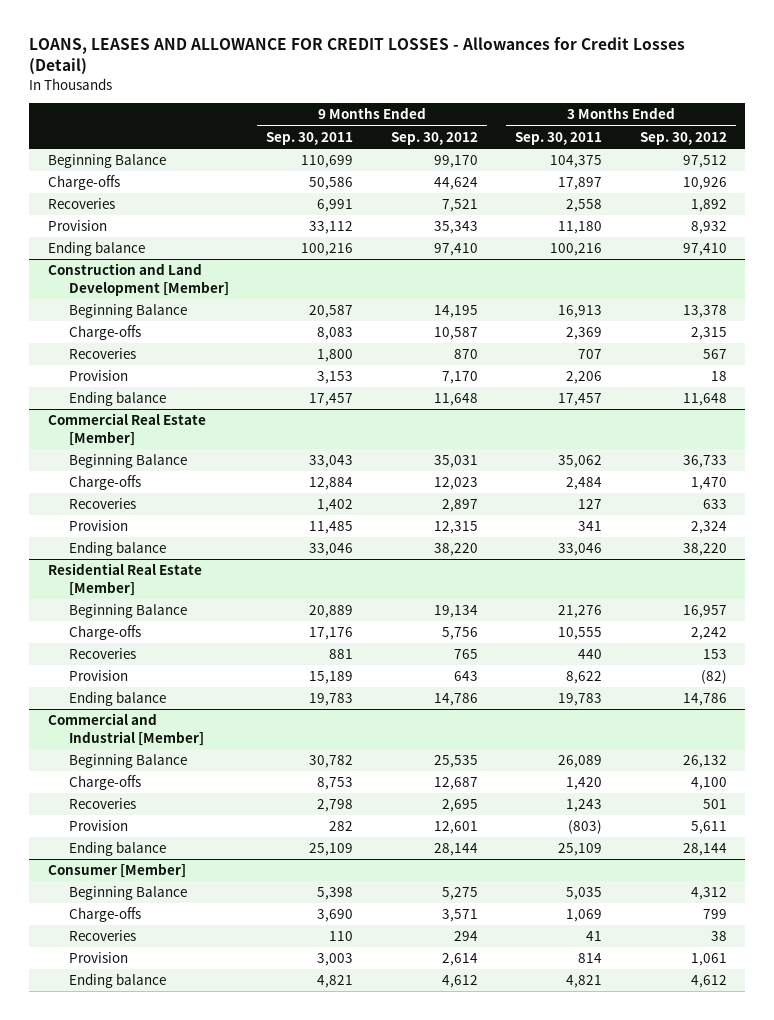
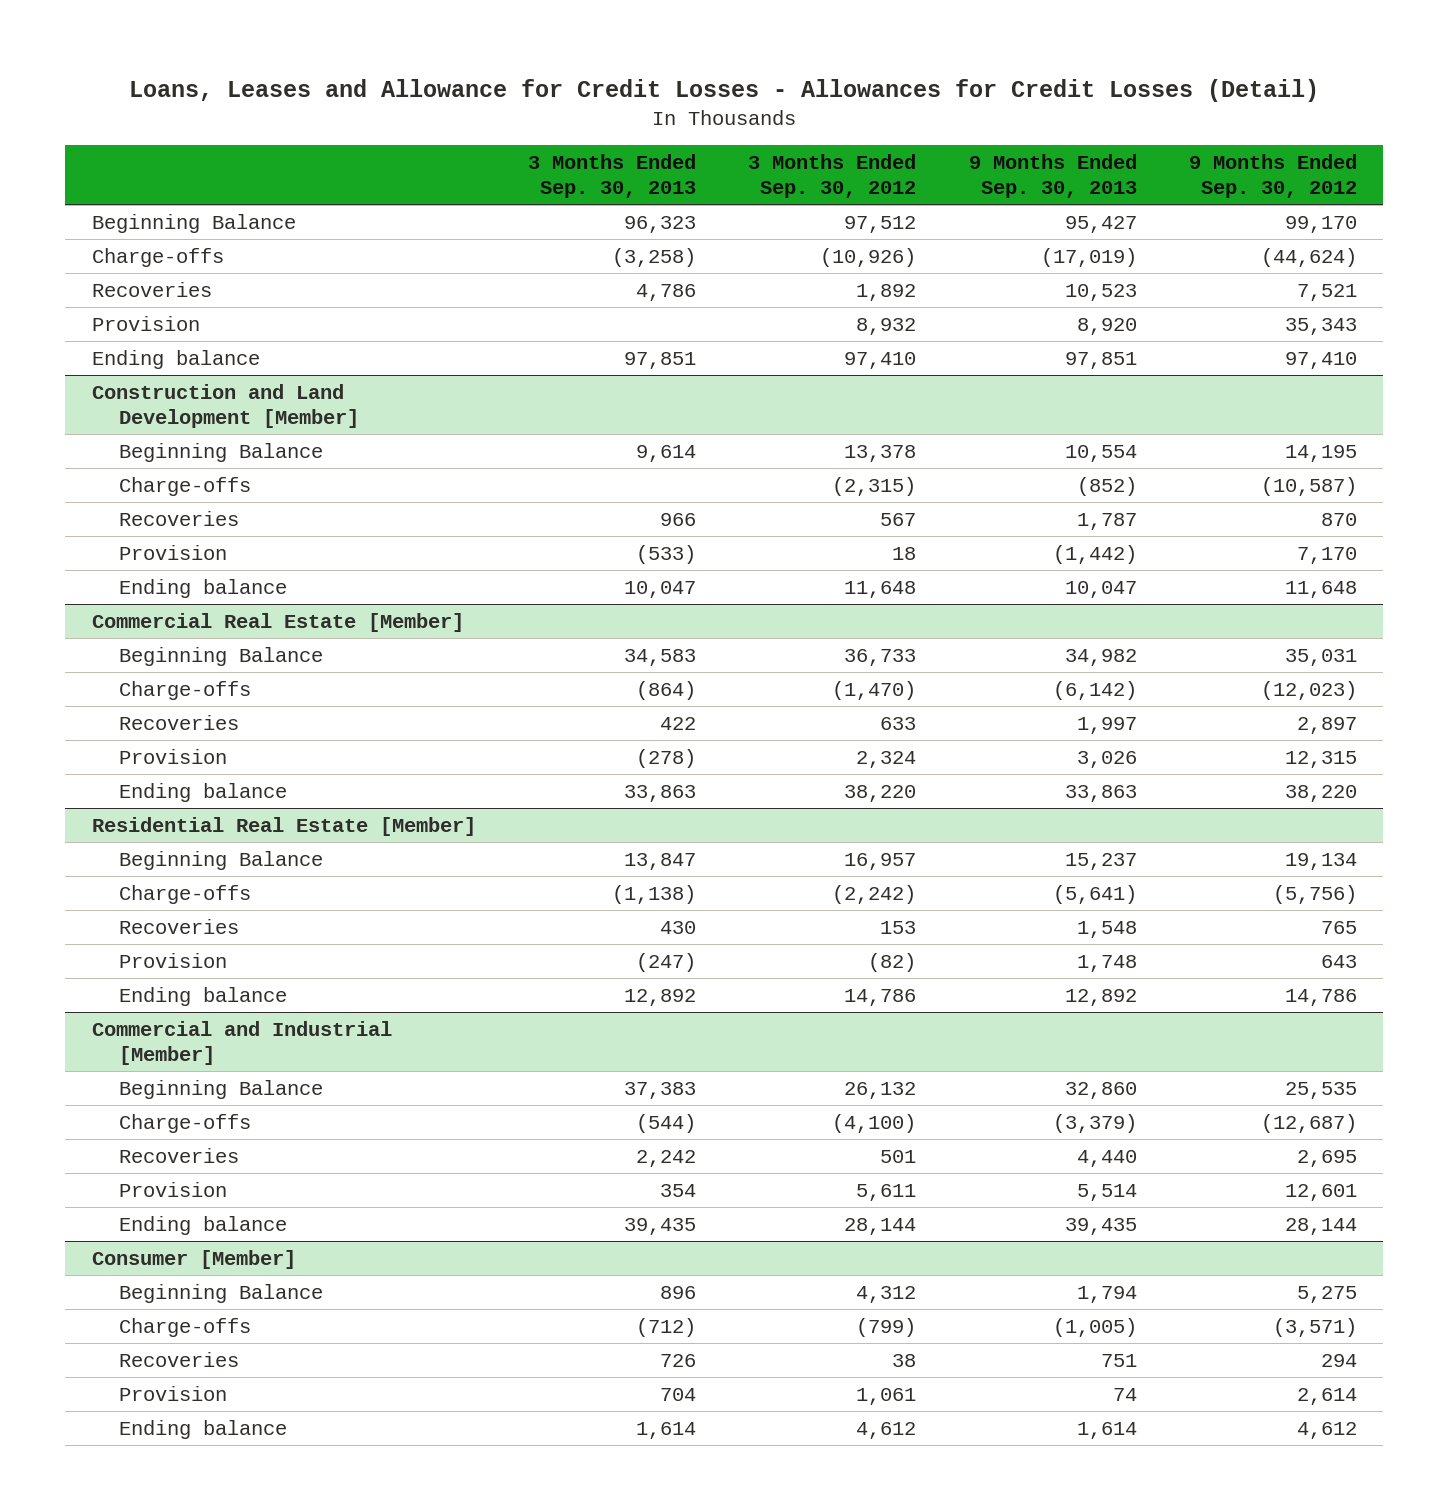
[28,37,685,76] LOANS, LEASES AND ALLOWANCE FOR CREDIT LOSSES - Allowances for Credit Losses (Detail) -> [129,79,1320,103] Loans, Leases and Allowance for Credit Losses - Allowances for Credit Losses (Detail)
[266,131,354,145] Sep. 30, 2011 -> none
[515,131,603,145] Sep. 30, 2011 -> none
none -> [527,154,696,199] 3 Months Ended Sep. 30, 2013
none -> [968,154,1137,199] 9 Months Ended Sep. 30, 2013
[433,177,478,191] 44,624 -> [1261,247,1358,267] (44,624)
[682,177,727,191] 10,926 -> [820,247,917,267] (10,926)
[433,327,478,341] 10,587 -> [1261,476,1358,496] (10,587)
[690,327,727,341] 2,315 -> [832,476,917,496] (2,315)
[433,477,478,491] 12,023 -> [1261,680,1358,700] (12,023)
[690,477,727,491] 1,470 -> [832,680,917,700] (1,470)
[441,627,478,641] 5,756 -> [1273,884,1358,904] (5,756)
[690,627,727,641] 2,242 -> [832,884,917,904] (2,242)
[433,777,478,791] 12,687 -> [1261,1113,1358,1133] (12,687)
[690,777,727,791] 4,100 -> [832,1113,917,1133] (4,100)
[441,909,478,923] 3,571 -> [1273,1317,1358,1337] (3,571)
[702,909,727,920] 799 -> [856,1317,917,1337] (799)

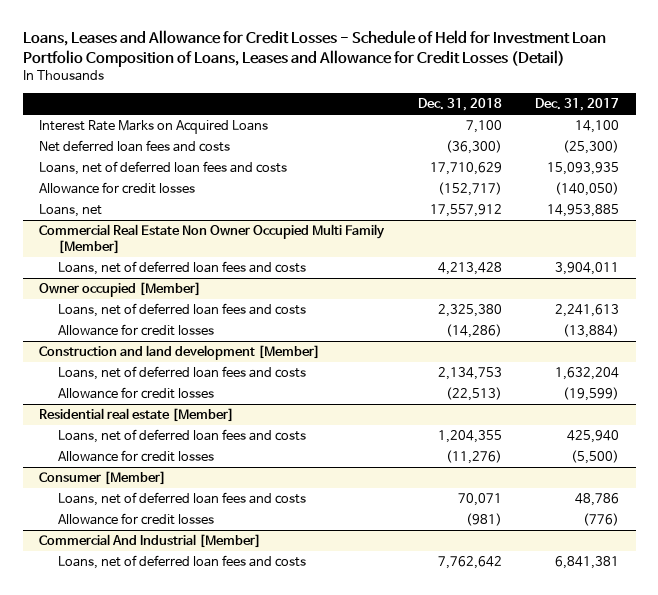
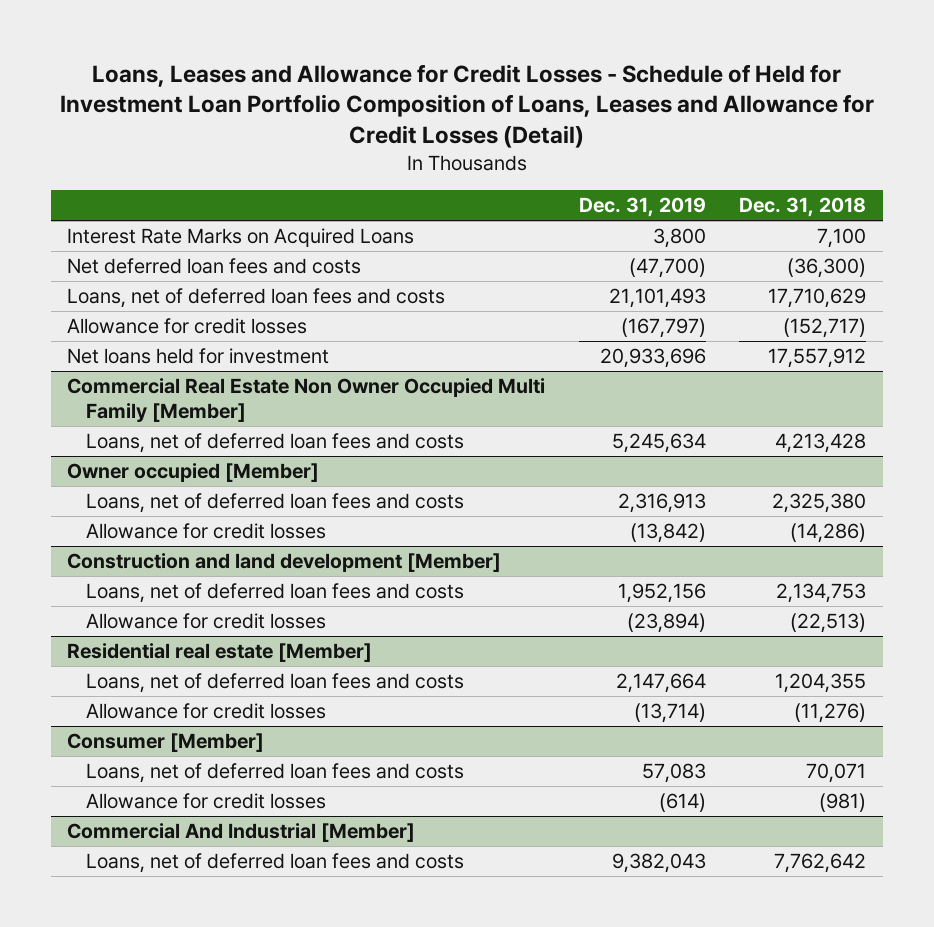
[534,98,619,112] Dec. 31, 2017 -> none
none -> [578,197,706,218] Dec. 31, 2019
[39,204,103,218] Loans, net -> [67,348,330,365] Net loans held for investment

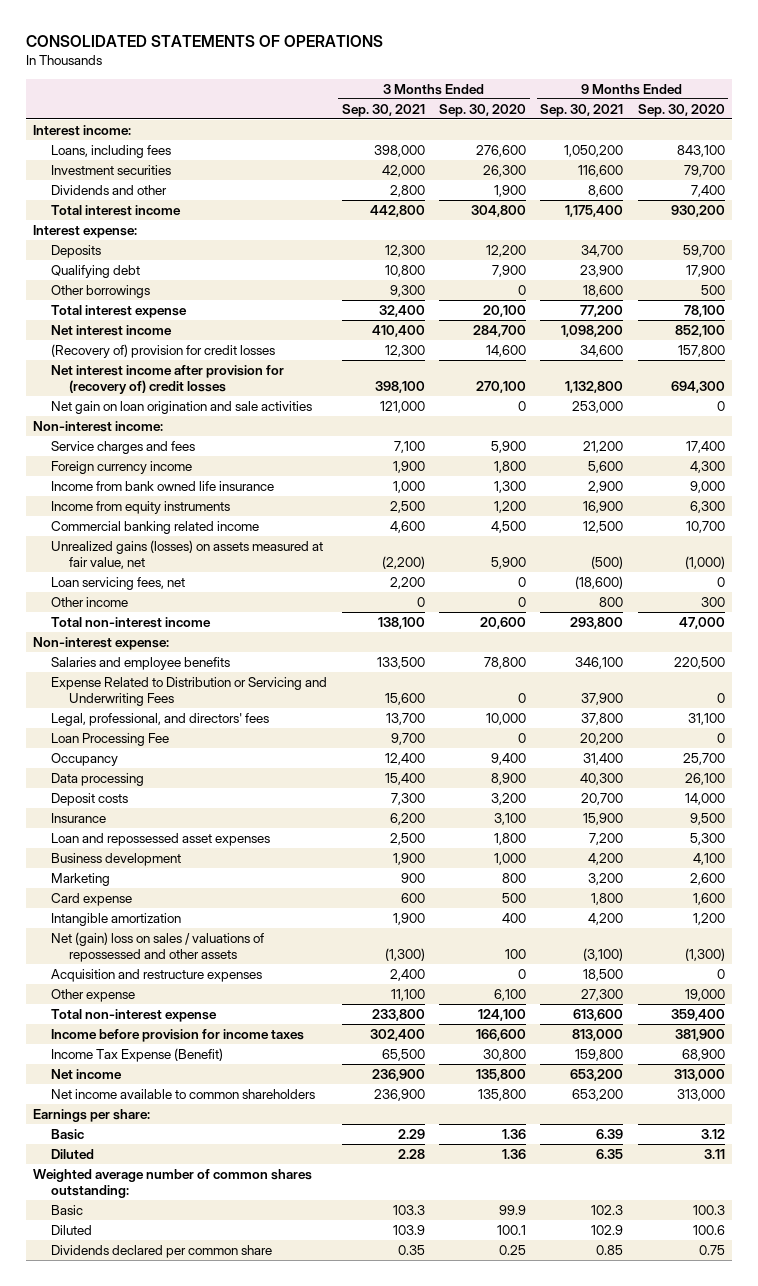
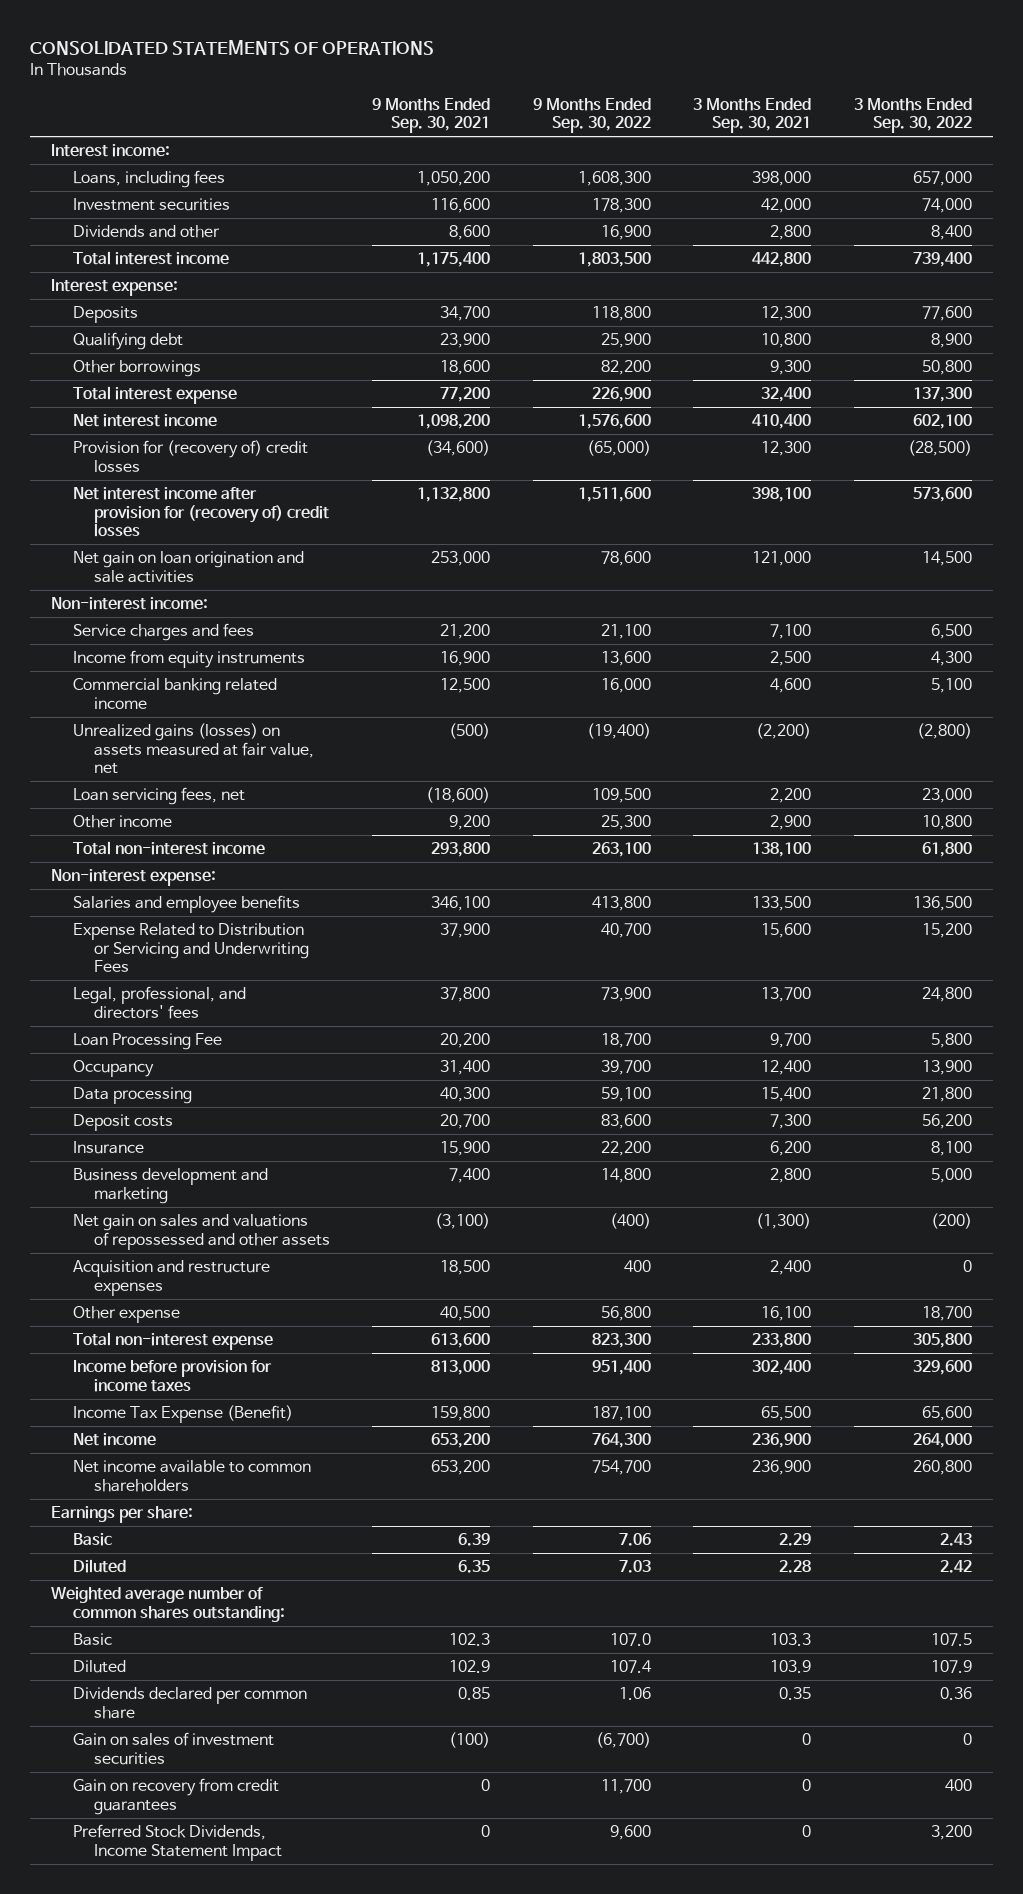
[438,103,526,117] Sep. 30, 2020 -> none
[637,103,725,117] Sep. 30, 2020 -> none
none -> [532,97,651,134] 9 Months Ended Sep. 30, 2022
none -> [853,97,972,134] 3 Months Ended Sep. 30, 2022
[51,343,276,358] (Recovery of) provision for credit losses -> [72,440,308,472] Provision for (recovery of) credit losses
[580,344,624,357] 34,600 -> [426,440,491,457] (34,600)
[51,460,193,474] Foreign currency income -> none
[51,480,275,491] Income from bank owned life insurance -> none
[416,596,425,607] 0 -> [770,815,812,831] 2,900
[599,596,624,607] 800 -> [449,815,491,831] 9,200
[51,832,271,846] Loan and repossessed asset expenses -> none
[51,872,111,886] Marketing -> none
[51,892,133,906] Card expense -> none
[51,912,182,926] Intangible amortization -> none
[51,852,182,866] Business development -> [72,1168,268,1204] Business development and marketing
[392,852,425,865] 1,900 -> [770,1168,812,1184] 2,800
[588,852,624,865] 4,200 -> [449,1168,491,1184] 7,400
[51,931,265,962] Net (gain) loss on sales / valuations of repossessed and other assets -> [72,1214,331,1250] Net gain on sales and valuations of repossessed and other assets
[390,988,425,1001] 11,100 -> [761,1306,812,1322] 16,100
[581,988,624,1001] 27,300 -> [440,1306,491,1322] 40,500
none -> [72,1732,274,1765] Gain on sales of investment securities
none -> [72,1778,279,1815] Gain on recovery from credit guarantees
none -> [72,1824,283,1861] Preferred Stock Dividends, Income Statement Impact

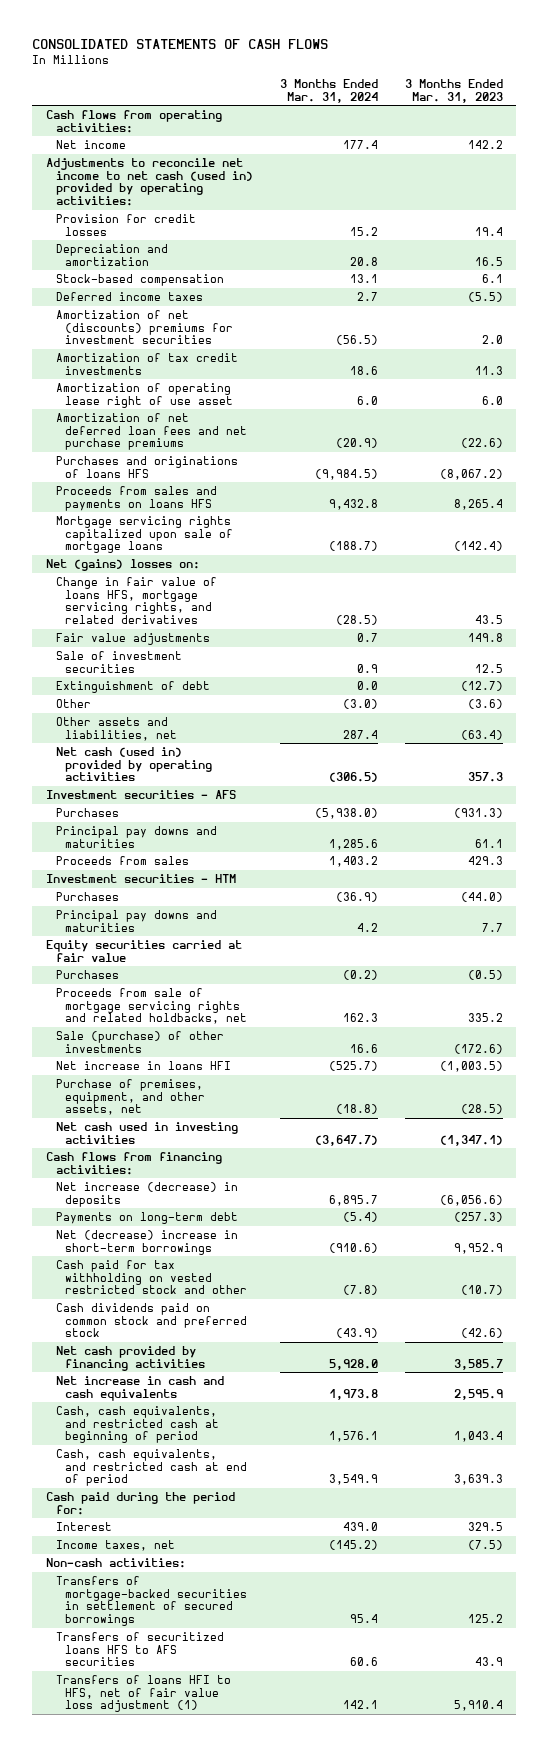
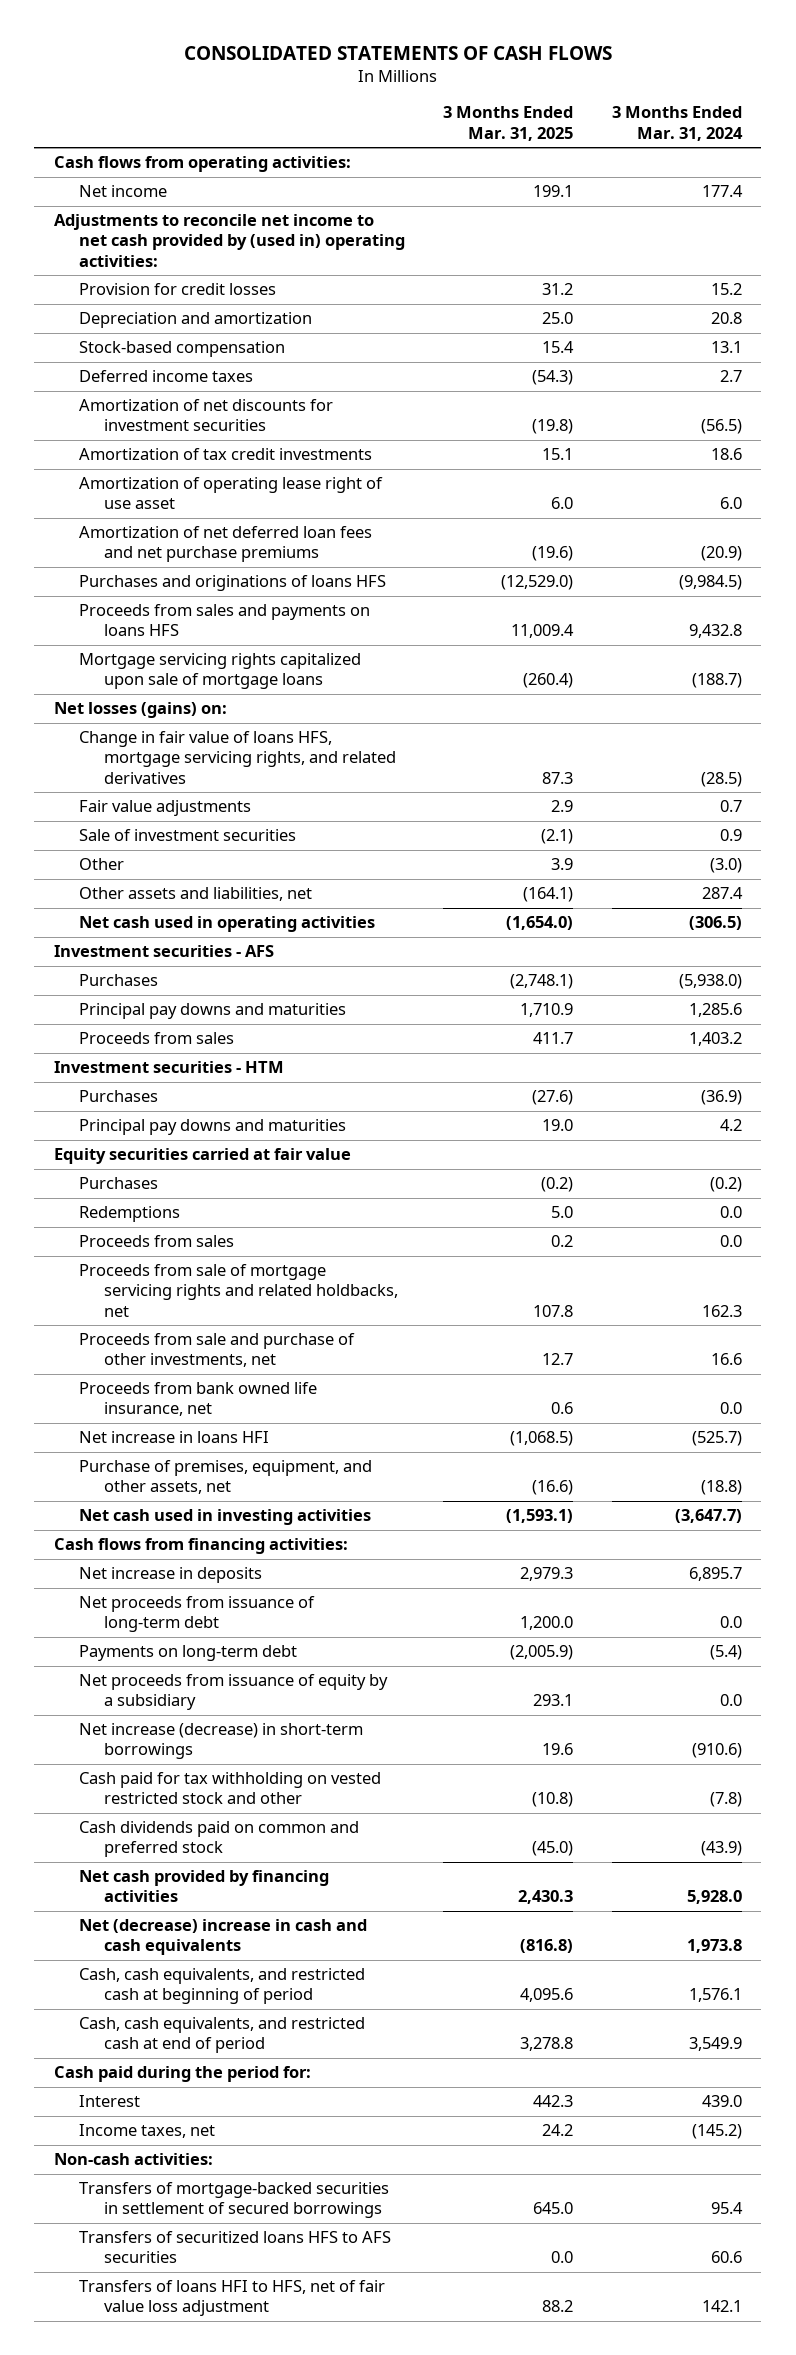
[404,79,503,103] 3 Months Ended Mar. 31, 2023 -> none
none -> [443,106,574,141] 3 Months Ended Mar. 31, 2025
[46,157,253,206] Adjustments to reconcile net income to net cash (used in) provided by operating activities: -> [53,214,406,267] Adjustments to reconcile net income to net cash provided by (used in) operating activities:
[55,309,234,345] Amortization of net (discounts) premiums for investment securities -> [79,399,334,432] Amortization of net discounts for investment securities
[46,558,201,571] Net (gains) losses on: -> [53,702,227,719] Net losses (gains) on:
[55,680,210,693] Extinguishment of debt -> none
[55,746,213,782] Net cash (used in) provided by operating activities -> [79,916,376,933] Net cash used in operating activities
none -> [79,1206,181,1223] Redemptions
none -> [79,1235,235,1248] Proceeds from sales
[55,1030,224,1053] Sale (purchase) of other investments -> [79,1333,356,1368] Proceeds from sale and purchase of other investments, net
none -> [79,1382,318,1417] Proceeds from bank owned life insurance, net
[55,1181,238,1207] Net increase (decrease) in deposits -> [79,1567,263,1584] Net increase in deposits
none -> [79,1596,316,1633] Net proceeds from issuance of long-term debt
none -> [79,1674,389,1711] Net proceeds from issuance of equity by a subsidiary
[55,1229,238,1255] Net (decrease) increase in short-term borrowings -> [79,1723,364,1760] Net increase (decrease) in short-term borrowings
[55,1302,248,1338] Cash dividends paid on common stock and preferred stock -> [79,1821,360,1858] Cash dividends paid on common and preferred stock
[55,1375,224,1401] Net increase in cash and cash equivalents -> [79,1919,368,1956] Net (decrease) increase in cash and cash equivalents
[55,1674,231,1713] Transfers of loans HFI to HFS, net of fair value loss adjustment (1) -> [79,2280,386,2317] Transfers of loans HFI to HFS, net of fair value loss adjustment

